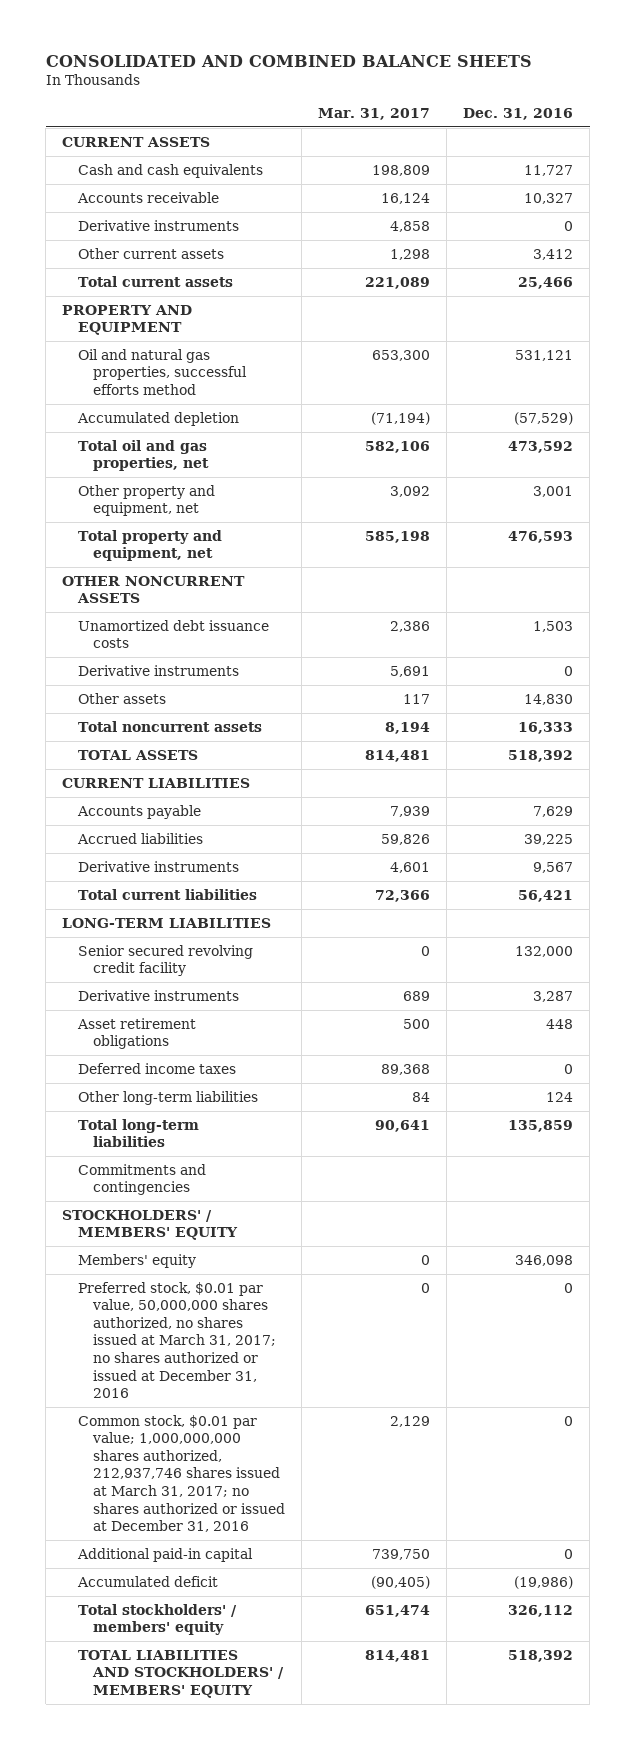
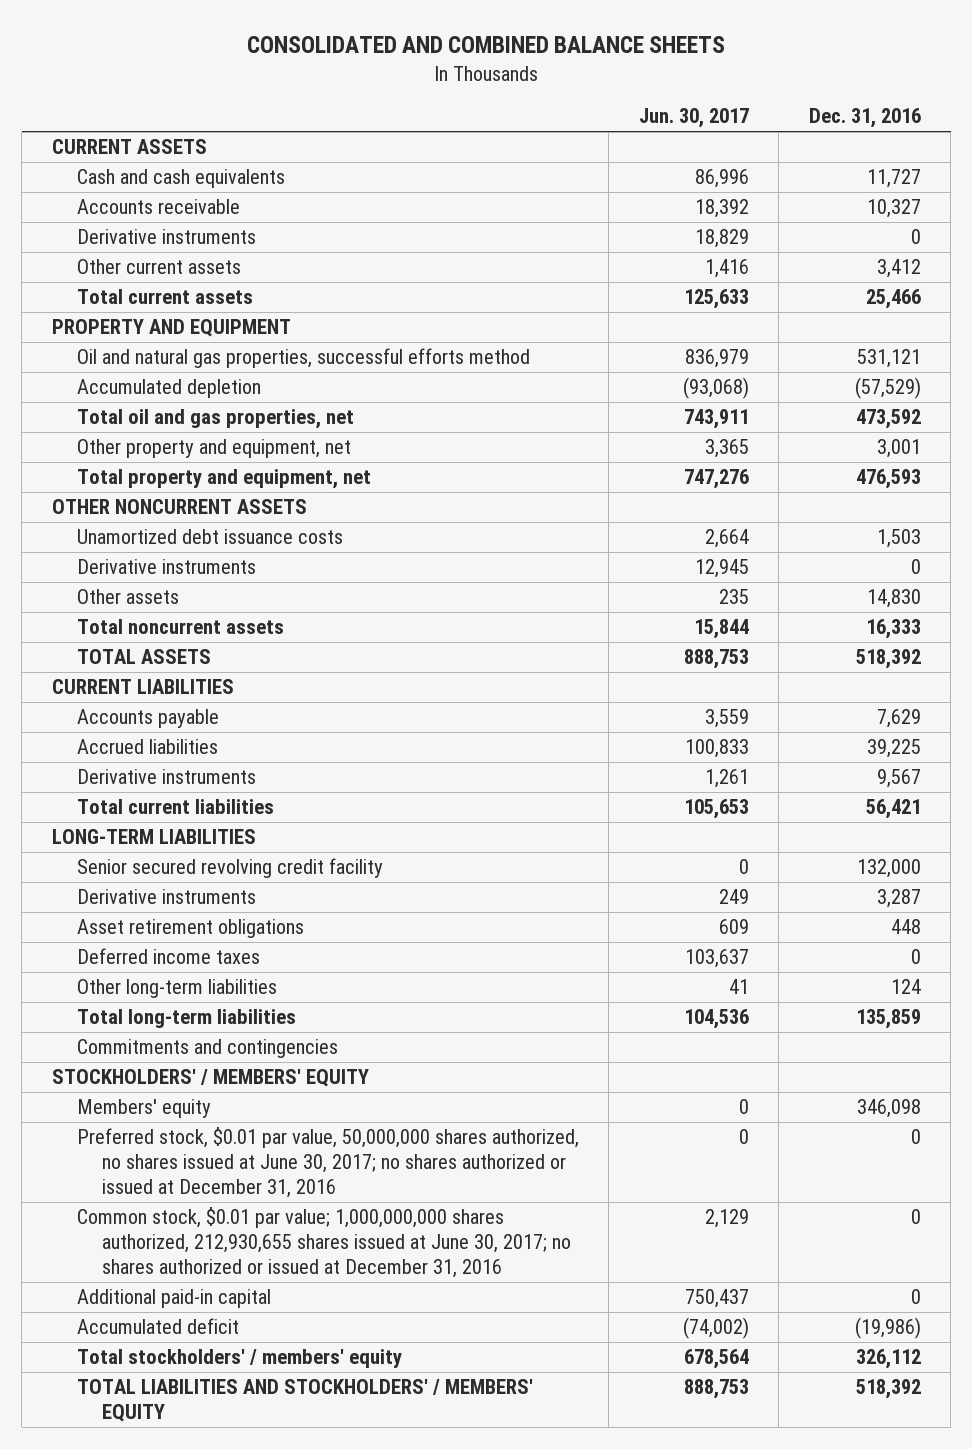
[318,107,431,120] Mar. 31, 2017 -> none
none -> [638,108,749,129] Jun. 30, 2017
[77,1281,277,1399] Preferred stock, $0.01 par value, 50,000,000 shares authorized, no shares issued at March 31, 2017; no shares authorized or issued at December 31, 2016 -> [76,1127,579,1199] Preferred stock, $0.01 par value, 50,000,000 shares authorized, no shares issued at June 30, 2017; no shares authorized or issued at December 31, 2016
[77,1414,286,1533] Common stock, $0.01 par value; 1,000,000,000 shares authorized, 212,937,746 shares issued at March 31, 2017; no shares authorized or issued at December 31, 2016 -> [76,1207,571,1279] Common stock, $0.01 par value; 1,000,000,000 shares authorized, 212,930,655 shares issued at June 30, 2017; no shares authorized or issued at December 31, 2016

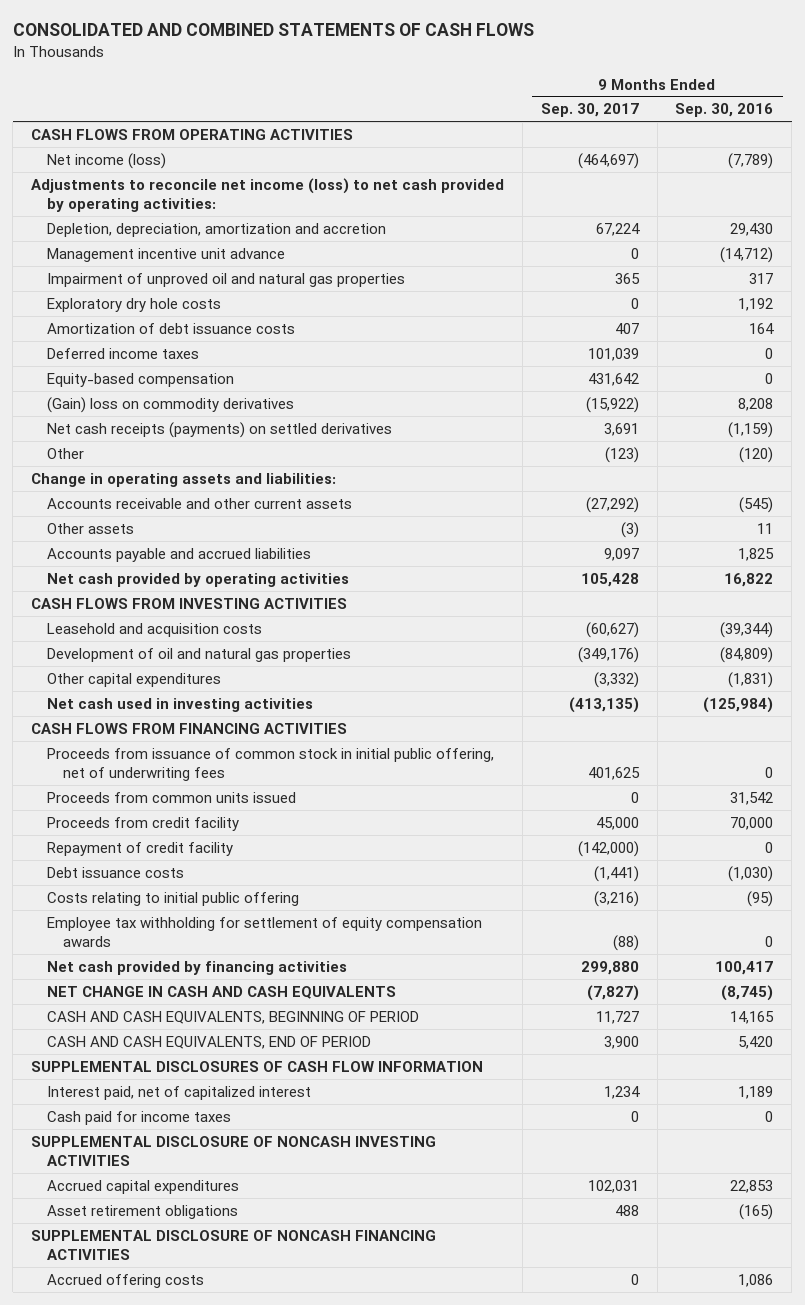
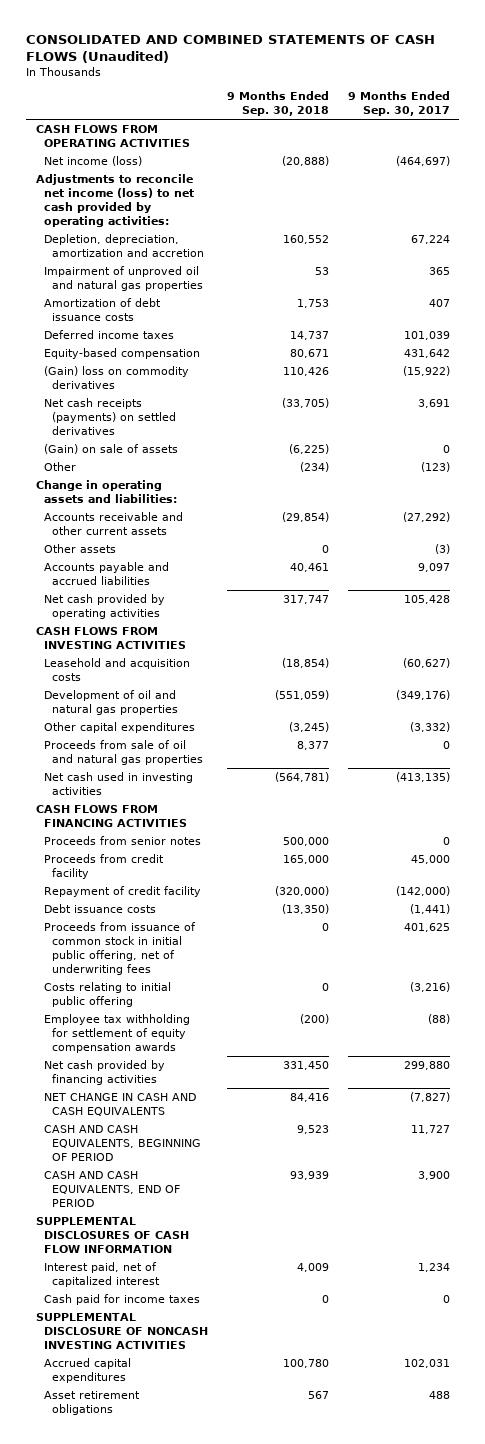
[12,23,534,37] CONSOLIDATED AND COMBINED STATEMENTS OF CASH FLOWS -> [26,34,436,64] CONSOLIDATED AND COMBINED STATEMENTS OF CASH FLOWS (Unaudited)
[675,103,774,118] Sep. 30, 2016 -> none
none -> [226,91,329,117] 9 Months Ended Sep. 30, 2018
[47,247,286,262] Management incentive unit advance -> none
[47,297,222,312] Exploratory dry hole costs -> none
none -> [43,443,178,454] (Gain) on sale of assets
none -> [43,739,203,765] Proceeds from sale of oil and natural gas properties
[47,791,297,803] Proceeds from common units issued -> none
none -> [43,835,201,845] Proceeds from senior notes
[47,747,495,781] Proceeds from issuance of common stock in initial public offering, net of underwriting fees -> [43,921,196,976] Proceeds from issuance of common stock in initial public offering, net of underwriting fees
[31,1229,437,1260] SUPPLEMENTAL DISCLOSURE OF NONCASH FINANCING ACTIVITIES -> none
[47,1273,205,1288] Accrued offering costs -> none

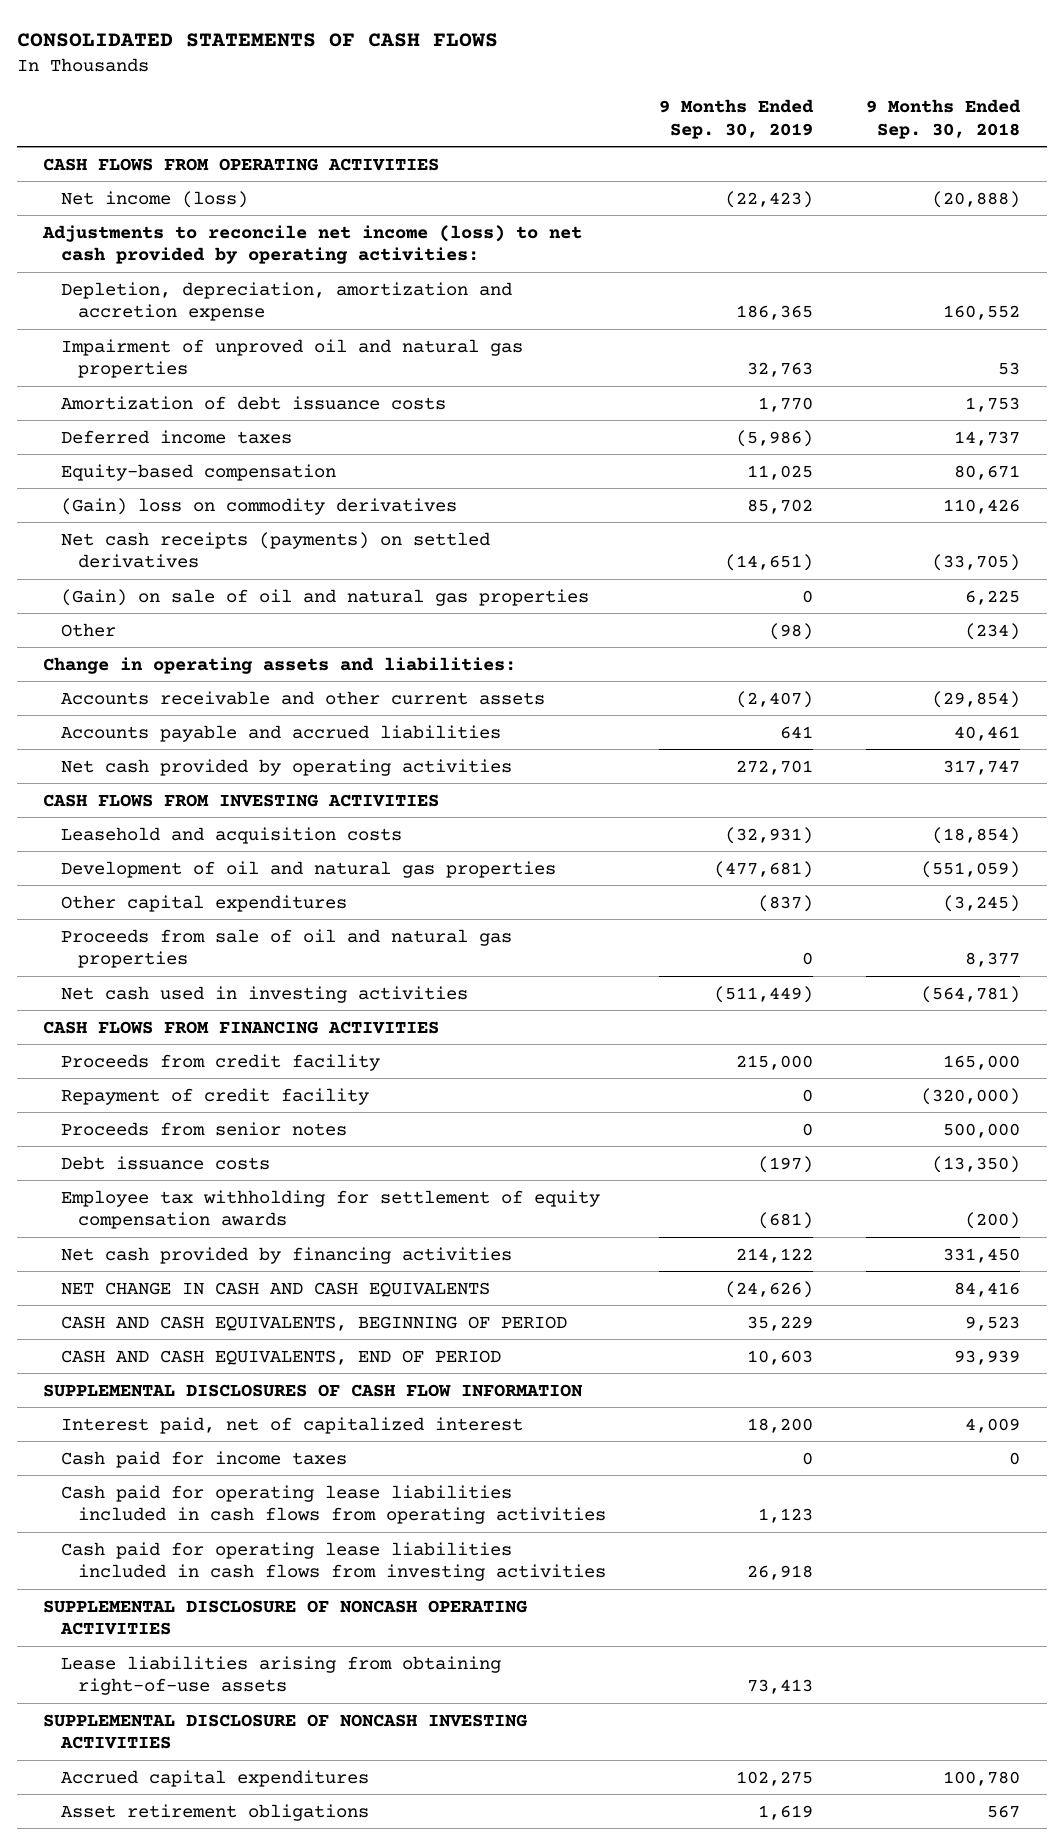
[26,34,436,64] CONSOLIDATED AND COMBINED STATEMENTS OF CASH FLOWS (Unaudited) -> [16,32,498,47] CONSOLIDATED STATEMENTS OF CASH FLOWS
[347,91,450,117] 9 Months Ended Sep. 30, 2017 -> none
none -> [659,99,815,139] 9 Months Ended Sep. 30, 2019
[43,233,204,257] Depletion, depreciation, amortization and accretion -> [60,281,512,321] Depletion, depreciation, amortization and accretion expense
[43,443,178,454] (Gain) on sale of assets -> [60,588,589,606] (Gain) on sale of oil and natural gas properties
[288,443,329,454] (6,225) -> [965,589,1021,605] 6,225
[43,543,116,553] Other assets -> none
[43,835,201,845] Proceeds from senior notes -> [60,1121,347,1136] Proceeds from senior notes
[43,921,196,976] Proceeds from issuance of common stock in initial public offering, net of underwriting fees -> none
[43,981,171,1007] Costs relating to initial public offering -> none
none -> [60,1484,607,1524] Cash paid for operating lease liabilities included in cash flows from operating activities
none -> [60,1541,607,1581] Cash paid for operating lease liabilities included in cash flows from investing activities
none -> [43,1599,529,1635] SUPPLEMENTAL DISCLOSURE OF NONCASH OPERATING ACTIVITIES
none -> [60,1655,501,1695] Lease liabilities arising from obtaining right-of-use assets

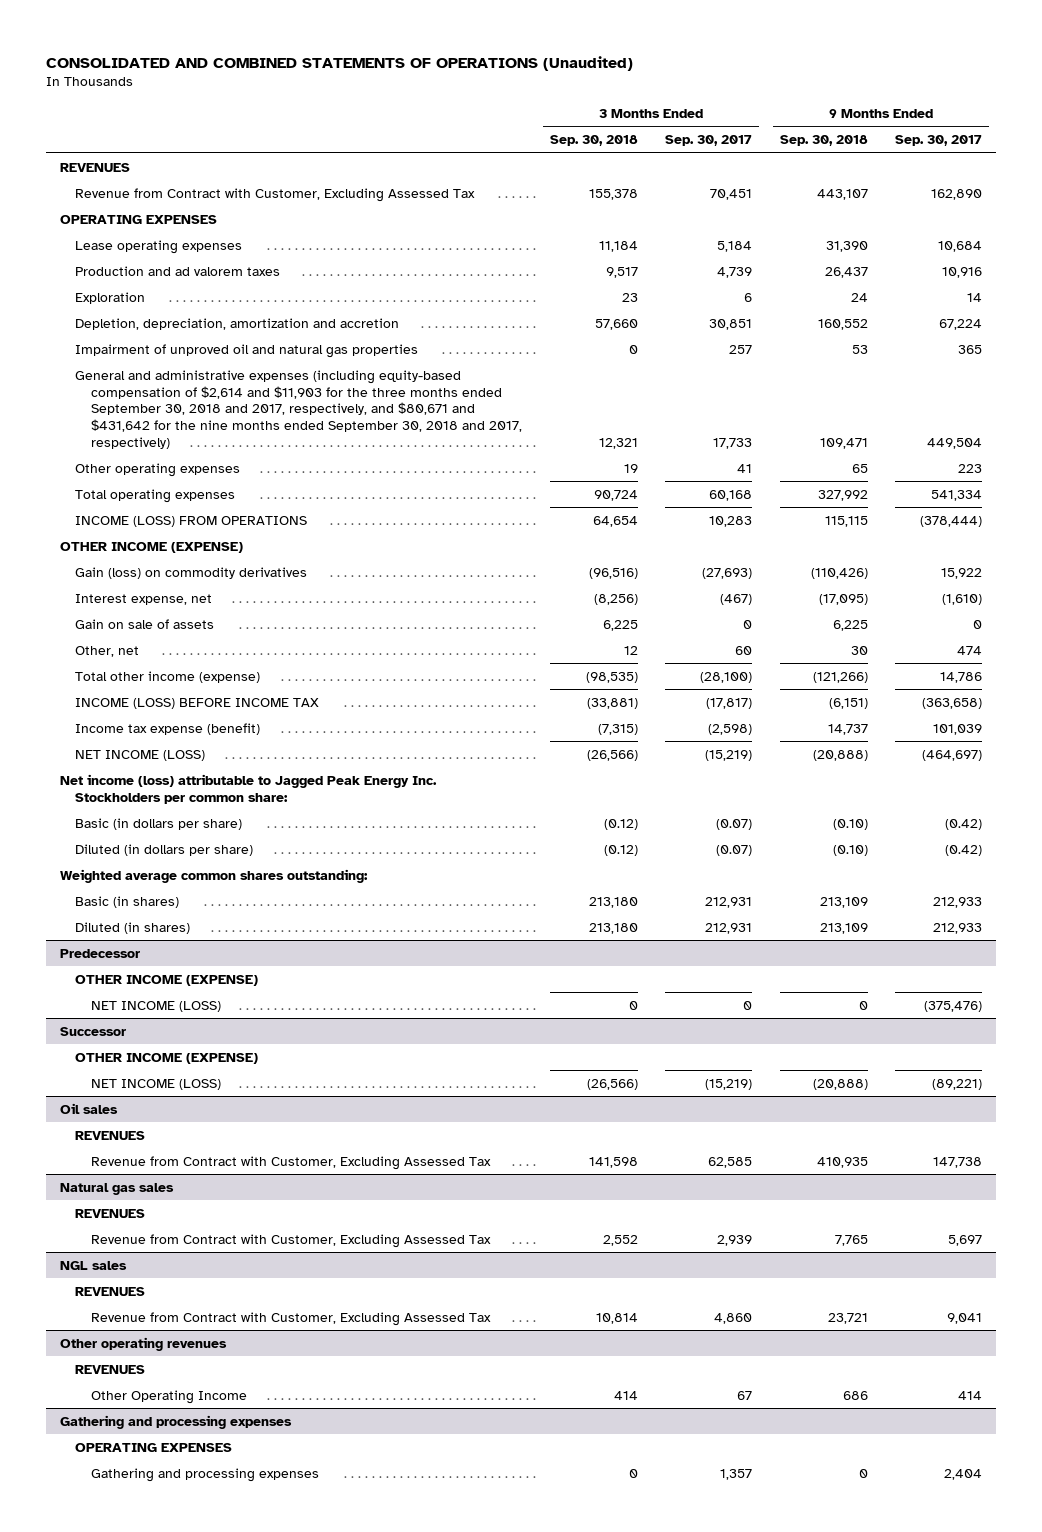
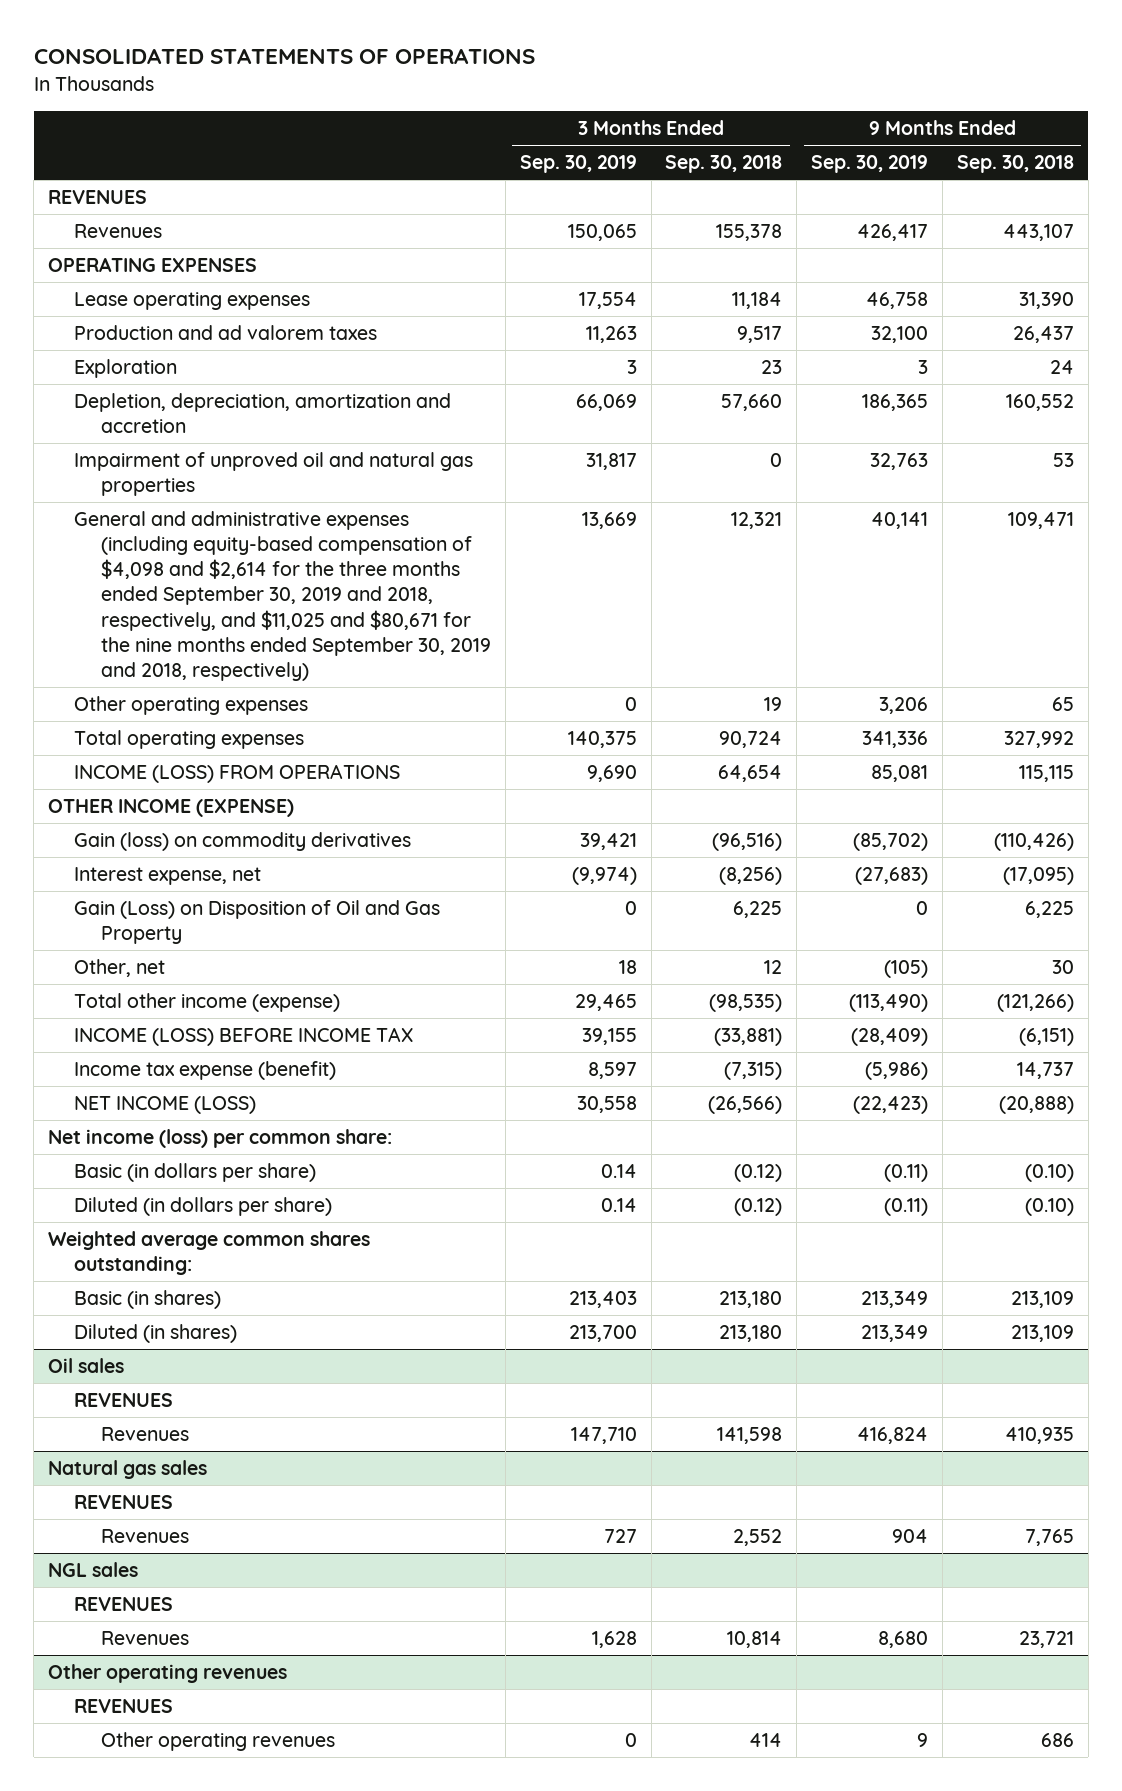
[45,55,633,71] CONSOLIDATED AND COMBINED STATEMENTS OF OPERATIONS (Unaudited) -> [33,48,535,65] CONSOLIDATED STATEMENTS OF OPERATIONS
[665,135,753,147] Sep. 30, 2017 -> none
[895,135,983,147] Sep. 30, 2017 -> none
none -> [519,155,637,174] Sep. 30, 2019
none -> [811,155,929,174] Sep. 30, 2019
[75,187,476,202] Revenue from Contract with Customer, Excluding Assessed Tax -> [74,224,163,239] Revenues
[75,369,523,449] General and administrative expenses (including equity-based compensation of $2,614 and $11,903 for the three months ended September 30, 2018 and 2017, respectively, and $80,671 and $431,642 for the nine months ended September 30, 2018 and 2017, respectively) -> [74,511,491,681] General and administrative expenses (including equity-based compensation of $4,098 and $2,614 for the three months ended September 30, 2019 and 2018, respectively, and $11,025 and $80,671 for the nine months ended September 30, 2019 and 2018, respectively)
[75,618,215,629] Gain on sale of assets -> [74,900,441,945] Gain (Loss) on Disposition of Oil and Gas Property
[59,773,437,804] Net income (loss) attributable to Jagged Peak Energy Inc. Stockholders per common share: -> [48,1129,393,1149] Net income (loss) per common share:
[59,948,140,958] Predecessor -> none
[75,974,259,986] OTHER INCOME (EXPENSE) -> none
[91,1000,222,1012] NET INCOME (LOSS) -> none
[59,1026,126,1036] Successor -> none
[75,1052,259,1064] OTHER INCOME (EXPENSE) -> none
[91,1078,222,1090] NET INCOME (LOSS) -> none
[91,1155,492,1170] Revenue from Contract with Customer, Excluding Assessed Tax -> [100,1427,189,1442] Revenues
[91,1233,492,1248] Revenue from Contract with Customer, Excluding Assessed Tax -> [100,1529,189,1544] Revenues
[91,1311,492,1326] Revenue from Contract with Customer, Excluding Assessed Tax -> [100,1631,189,1646] Revenues
[59,1414,292,1429] Gathering and processing expenses -> none
[75,1442,233,1452] OPERATING EXPENSES -> none
[91,1467,320,1482] Gathering and processing expenses -> none
[91,1389,248,1404] Other Operating Income -> [100,1732,335,1752] Other operating revenues

